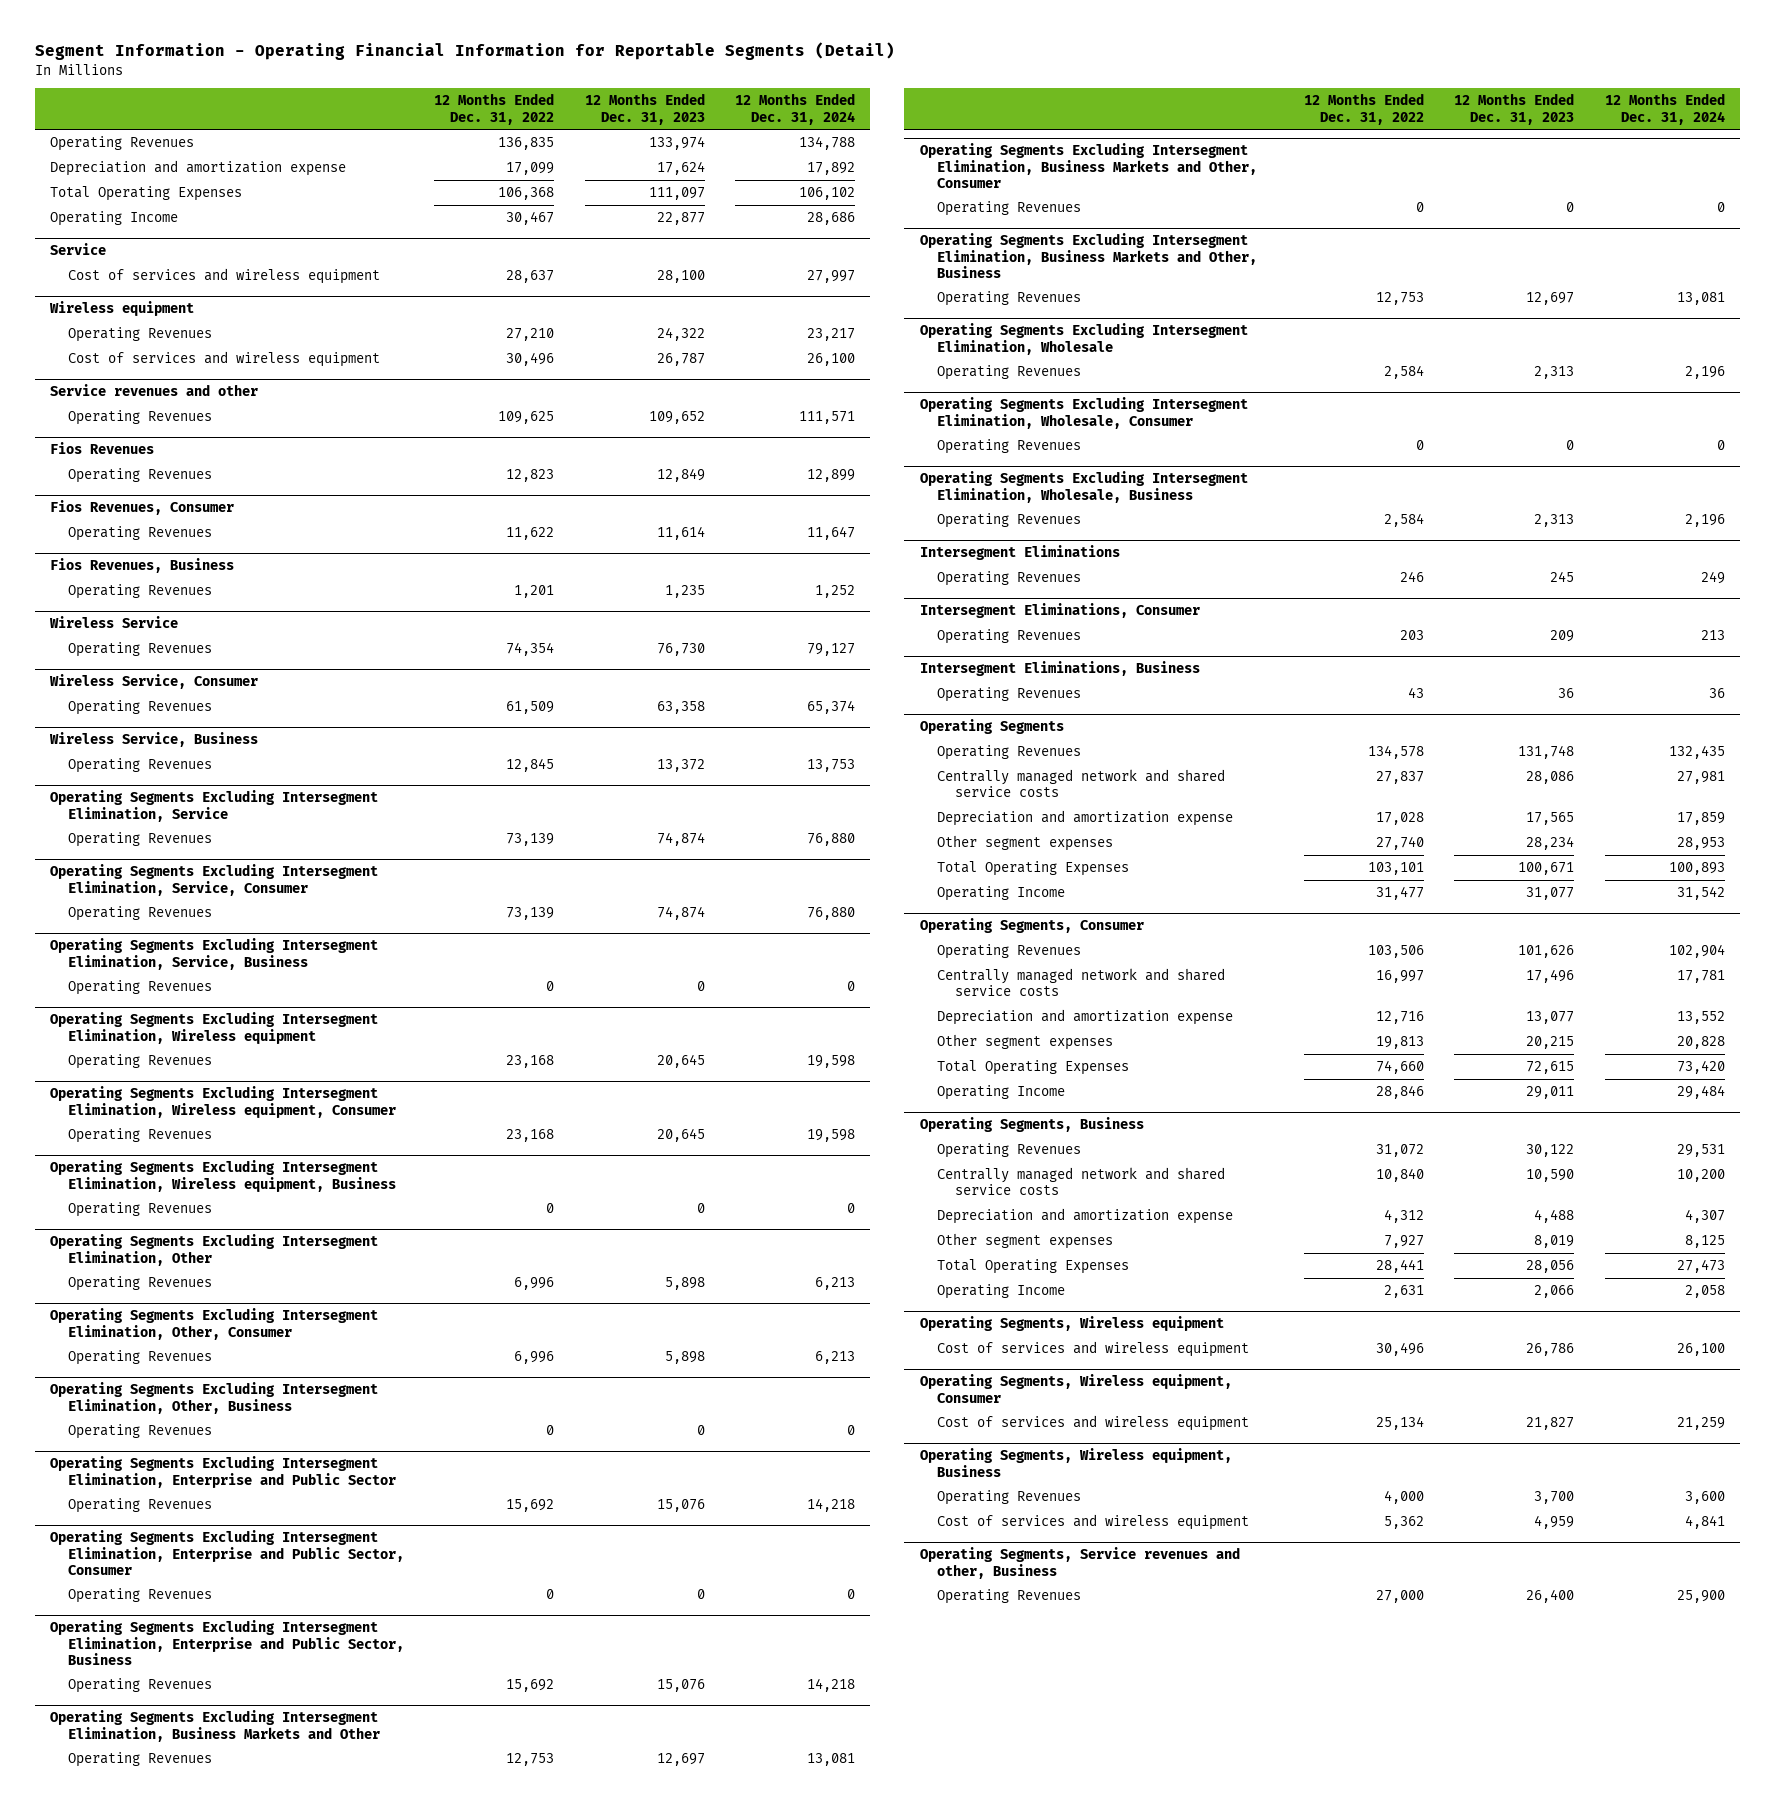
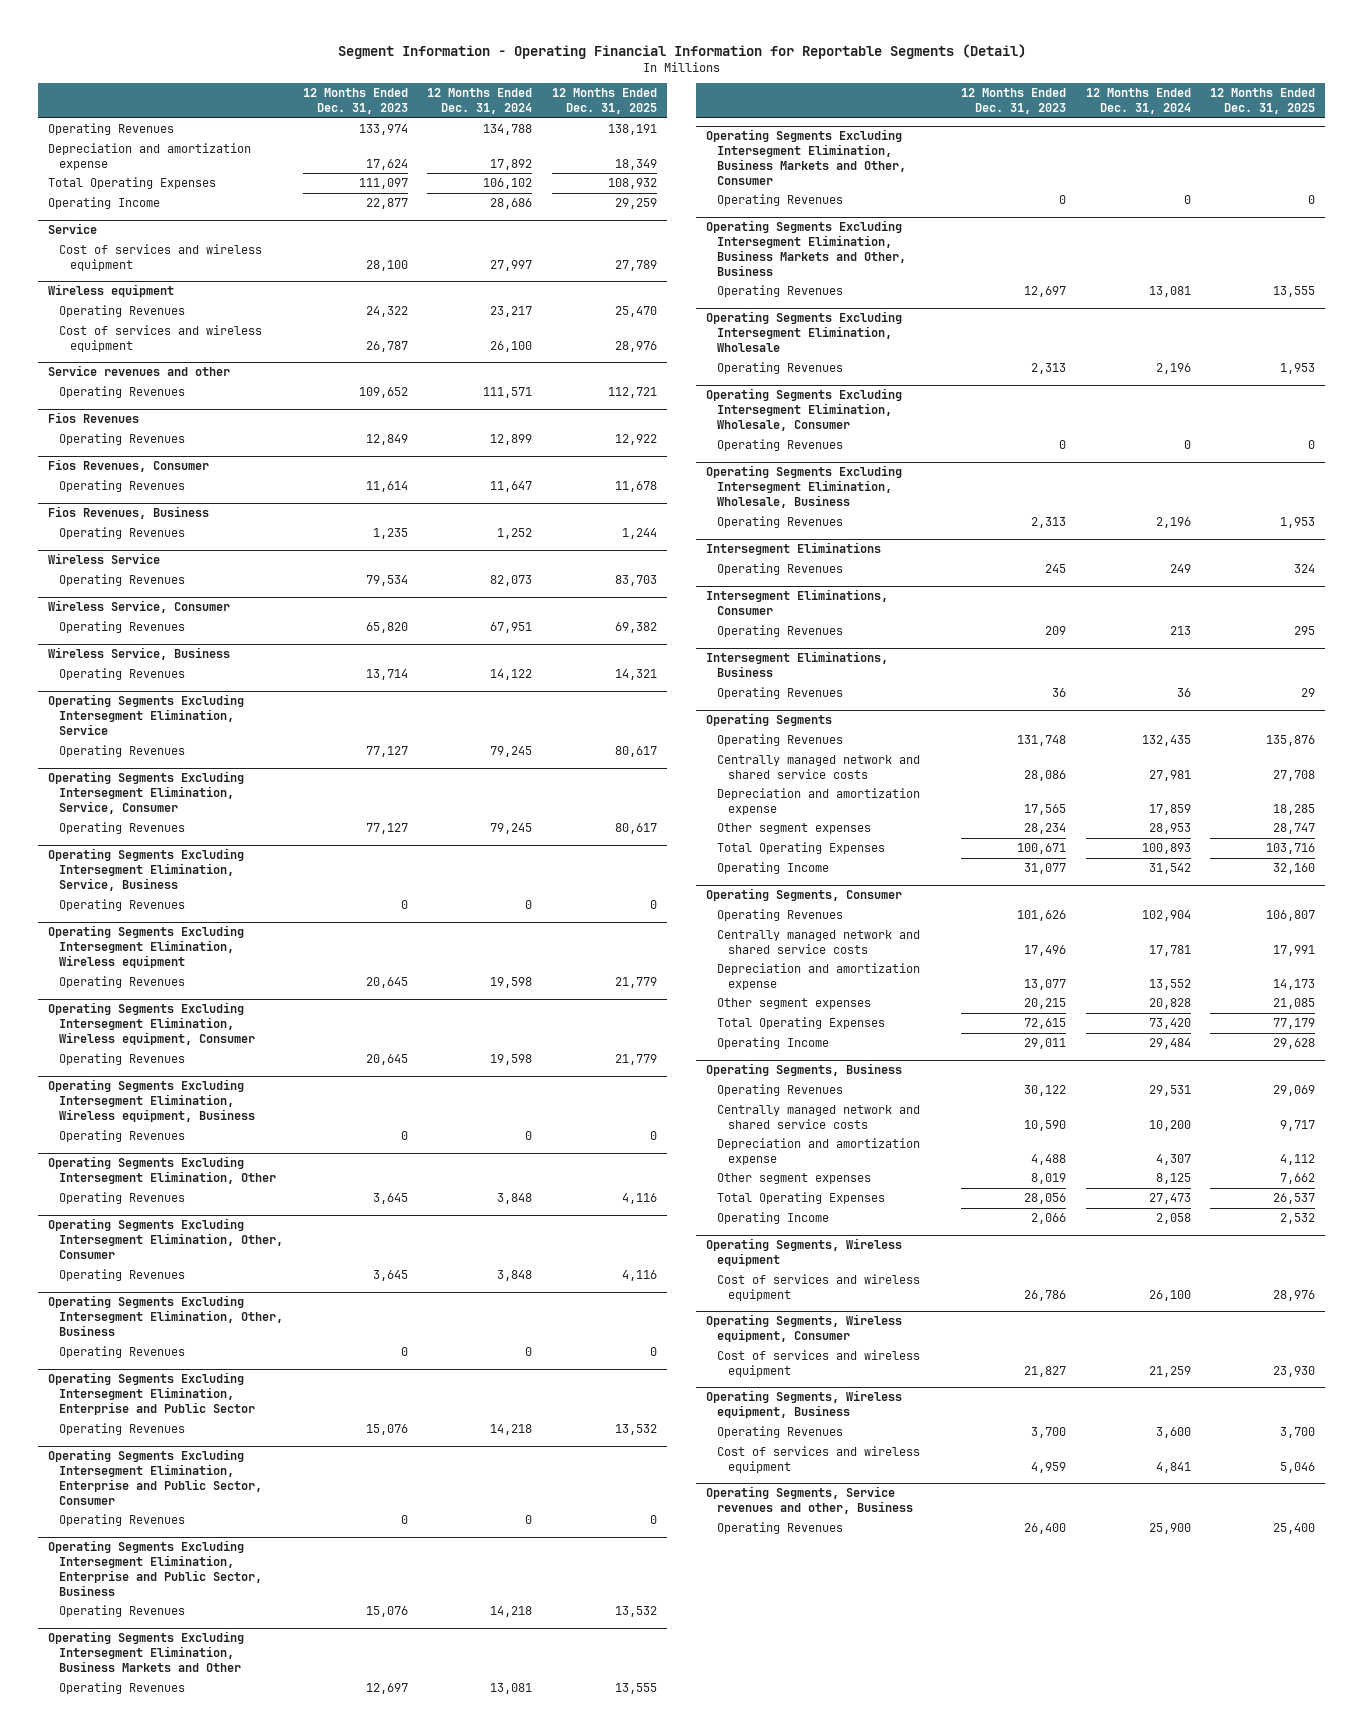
[434,93,555,125] 12 Months Ended Dec. 31, 2022 -> none
none -> [552,88,658,115] 12 Months Ended Dec. 31, 2025
[656,643,705,657] 76,730 -> [365,575,408,587] 79,534
[807,643,856,657] 79,127 -> [490,575,533,587] 82,073
[656,701,705,715] 63,358 -> [365,622,408,634] 65,820
[807,700,856,715] 65,374 -> [490,622,533,634] 67,951
[656,759,705,773] 13,372 -> [365,669,408,681] 13,714
[807,759,856,773] 13,753 -> [490,669,533,681] 14,122
[656,832,705,847] 74,874 -> [365,746,408,758] 77,127
[807,833,856,847] 76,880 -> [490,746,533,758] 79,245
[656,906,705,921] 74,874 -> [365,823,408,835] 77,127
[807,907,856,921] 76,880 -> [490,823,533,835] 79,245
[664,1277,705,1291] 5,898 -> [372,1193,408,1205] 3,645
[815,1277,856,1291] 6,213 -> [497,1193,533,1205] 3,848
[664,1351,705,1365] 5,898 -> [372,1270,408,1282] 3,645
[815,1351,856,1365] 6,213 -> [497,1270,533,1282] 3,848

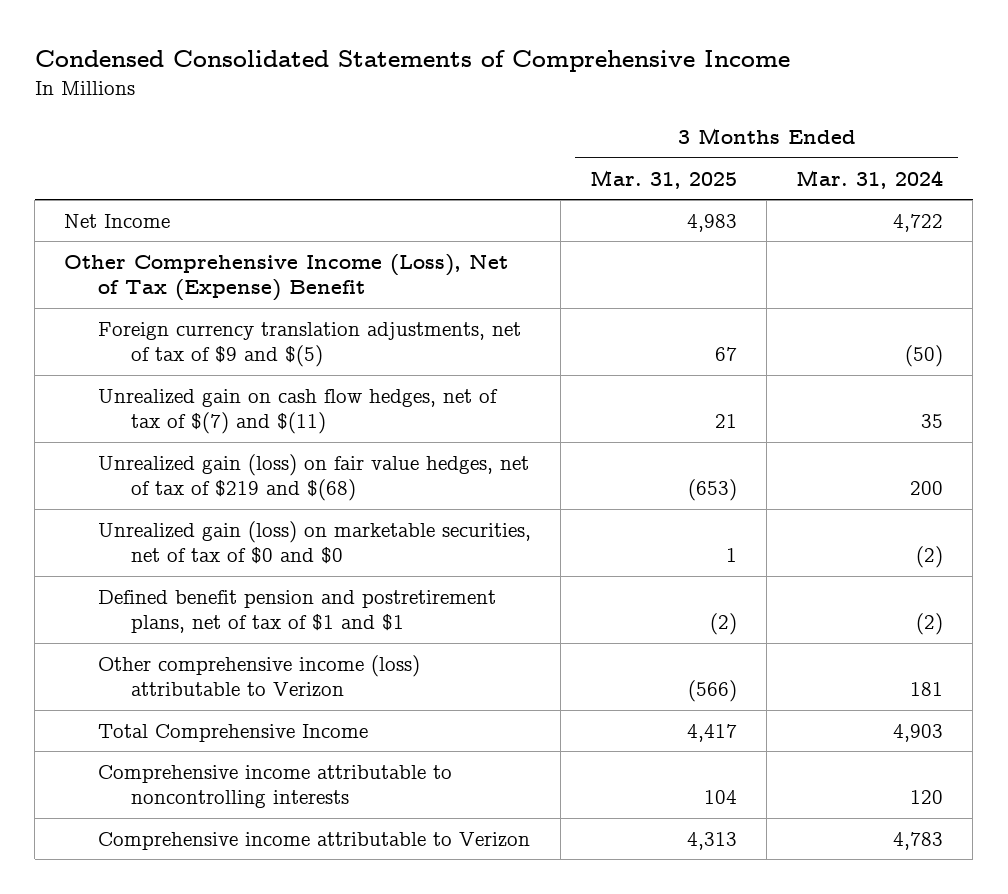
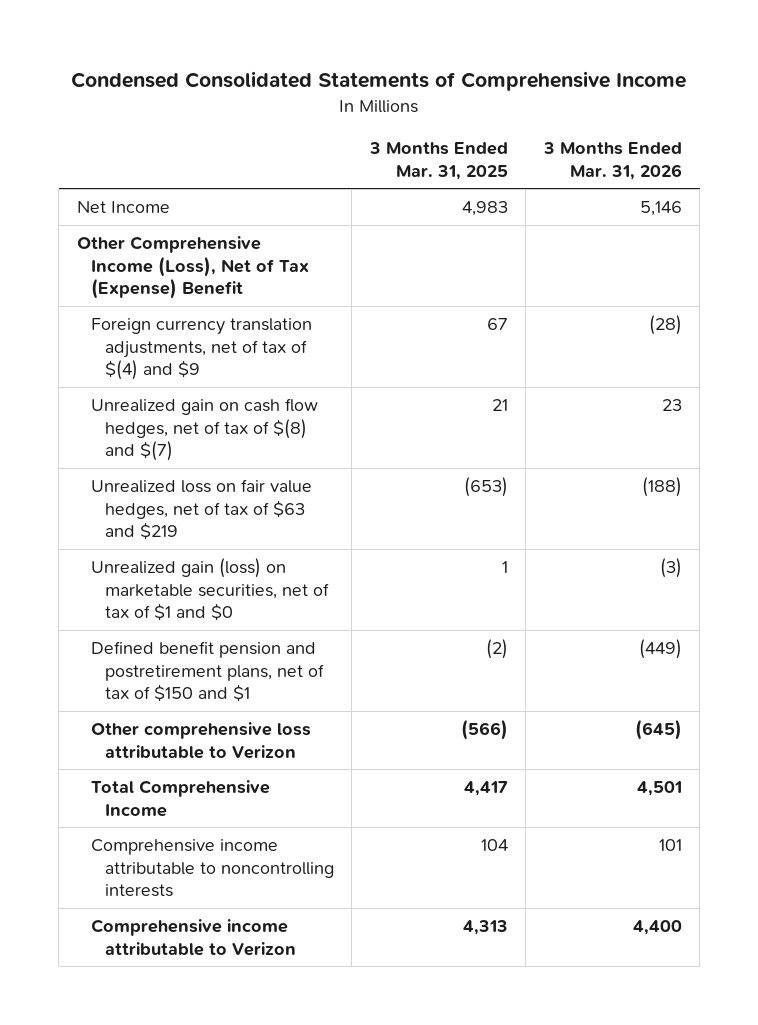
[796,169,944,189] Mar. 31, 2024 -> none
none -> [542,142,682,180] 3 Months Ended Mar. 31, 2026
[97,321,521,368] Foreign currency translation adjustments, net of tax of $9 and $(5) -> [90,318,312,381] Foreign currency translation adjustments, net of tax of $(4) and $9
[97,388,498,435] Unrealized gain on cash flow hedges, net of tax of $(7) and $(11) -> [90,398,318,462] Unrealized gain on cash flow hedges, net of tax of $(8) and $(7)
[97,453,529,502] Unrealized gain (loss) on fair value hedges, net of tax of $219 and $(68) -> [90,479,312,541] Unrealized loss on fair value hedges, net of tax of $63 and $219
[97,520,531,565] Unrealized gain (loss) on marketable securities, net of tax of $0 and $0 -> [90,558,329,622] Unrealized gain (loss) on marketable securities, net of tax of $1 and $0
[97,589,496,634] Defined benefit pension and postretirement plans, net of tax of $1 and $1 -> [90,641,324,703] Defined benefit pension and postretirement plans, net of tax of $150 and $1
[97,654,420,698] Other comprehensive income (loss) attributable to Verizon -> [90,722,311,759] Other comprehensive loss attributable to Verizon

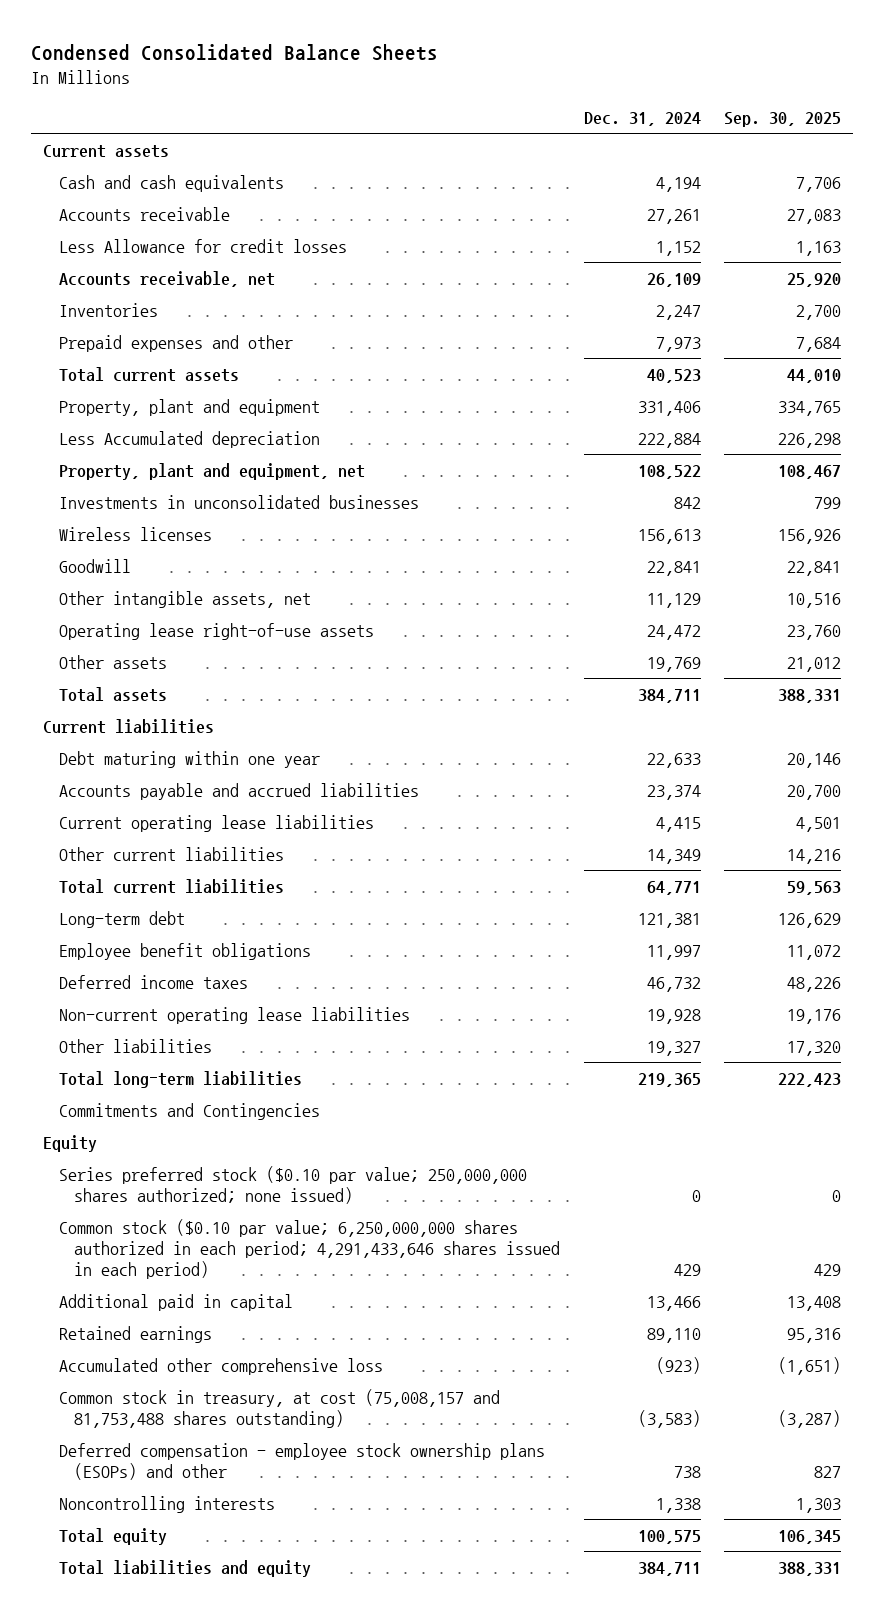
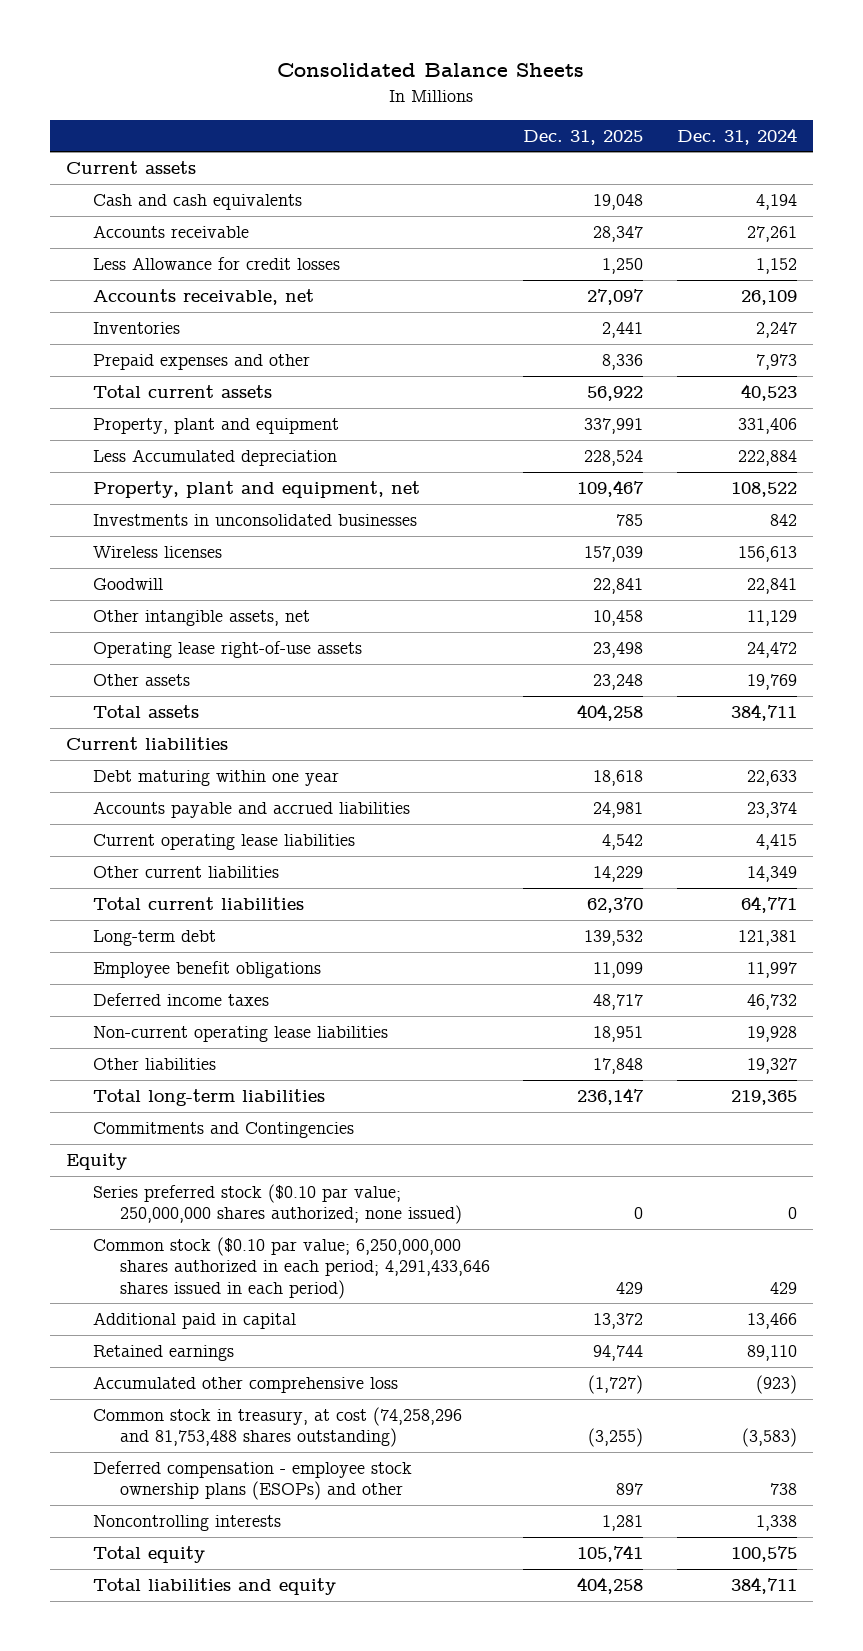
[31,43,439,61] Condensed Consolidated Balance Sheets -> [277,63,585,78] Consolidated Balance Sheets
[724,111,842,127] Sep. 30, 2025 -> none
none -> [523,129,644,145] Dec. 31, 2025
[58,1388,500,1428] Common stock in treasury, at cost (75,008,157 and 81,753,488 shares outstanding) -> [92,1406,462,1448] Common stock in treasury, at cost (74,258,296 and 81,753,488 shares outstanding)

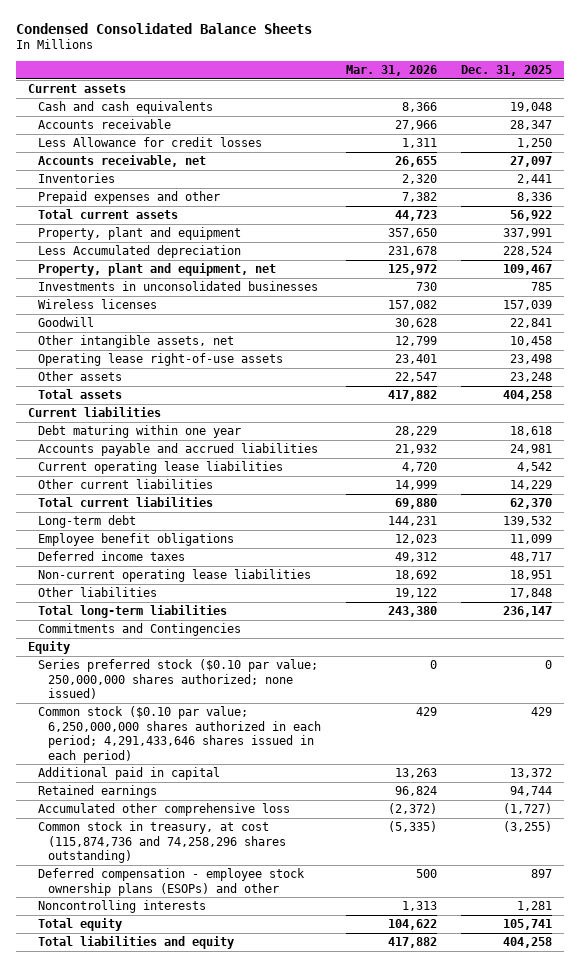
[277,63,585,78] Consolidated Balance Sheets -> [15,22,312,34] Condensed Consolidated Balance Sheets
[676,127,797,145] Dec. 31, 2024 -> none
none -> [345,64,437,76] Mar. 31, 2026
[92,1406,462,1448] Common stock in treasury, at cost (74,258,296 and 81,753,488 shares outstanding) -> [38,820,287,864] Common stock in treasury, at cost (115,874,736 and 74,258,296 shares outstanding)

